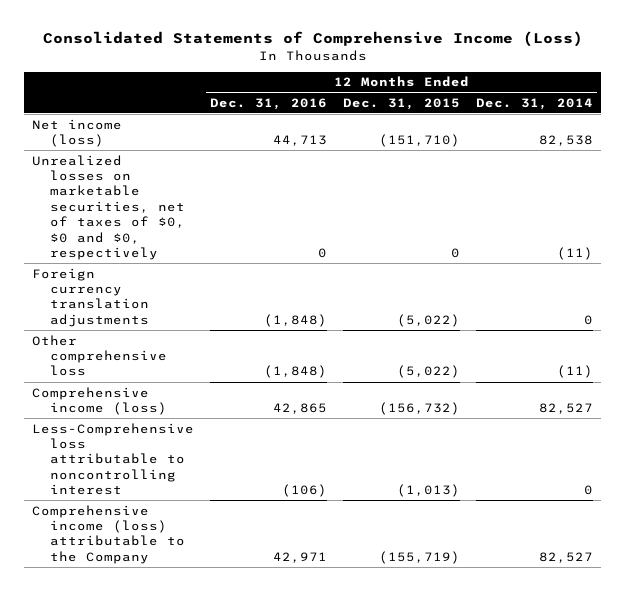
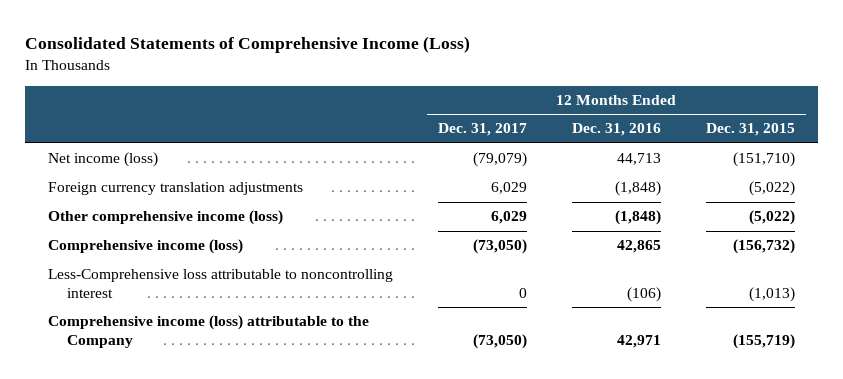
[476,97,594,110] Dec. 31, 2014 -> none
none -> [437,123,527,137] Dec. 31, 2017
[32,154,186,261] Unrealized losses on marketable securities, net of taxes of $0, $0 and $0, respectively -> none
[32,334,168,377] Other comprehensive loss -> [47,210,283,226] Other comprehensive income (loss)

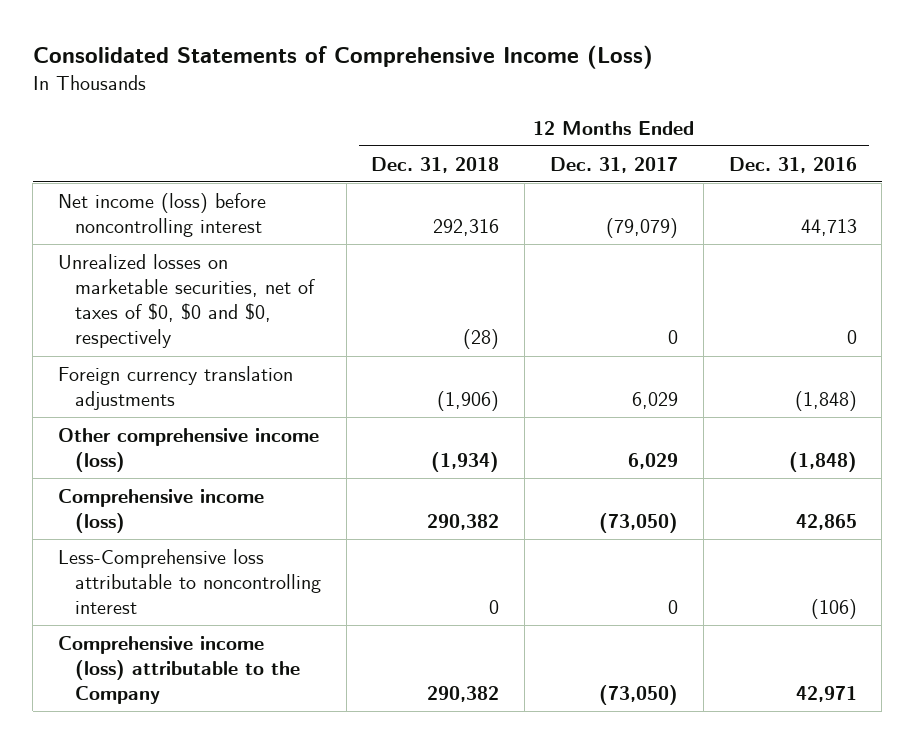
[705,123,795,137] Dec. 31, 2015 -> none
none -> [371,156,500,173] Dec. 31, 2018
[47,152,158,168] Net income (loss) -> [57,192,266,238] Net income (loss) before noncontrolling interest
none -> [57,253,315,349] Unrealized losses on marketable securities, net of taxes of $0, $0 and $0, respectively

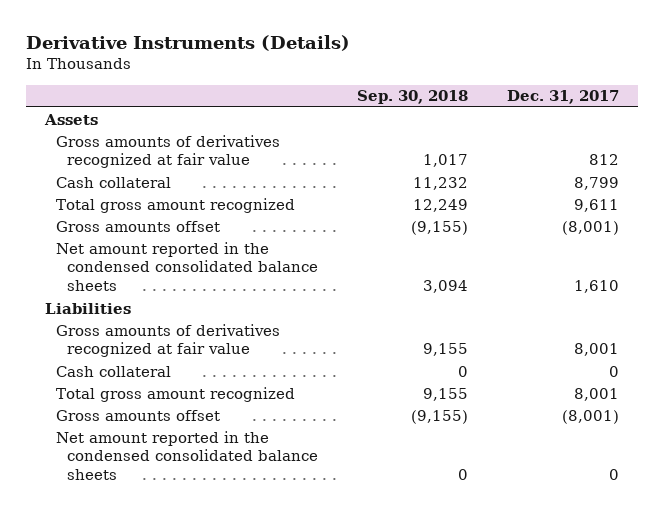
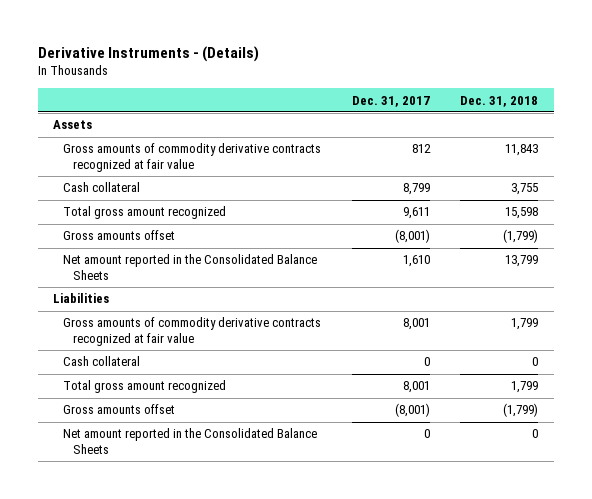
[25,35,350,52] Derivative Instruments (Details) -> [37,45,259,62] Derivative Instruments - (Details)
[356,90,468,105] Sep. 30, 2018 -> none
none -> [460,95,539,107] Dec. 31, 2018
[56,134,281,169] Gross amounts of derivatives recognized at fair value -> [63,143,322,173] Gross amounts of commodity derivative contracts recognized at fair value
[56,241,318,291] Net amount reported in the condensed consolidated balance sheets -> [63,254,318,281] Net amount reported in the Consolidated Balance Sheets
[56,323,281,358] Gross amounts of derivatives recognized at fair value -> [63,317,322,347] Gross amounts of commodity derivative contracts recognized at fair value
[56,430,318,480] Net amount reported in the condensed consolidated balance sheets -> [63,428,318,455] Net amount reported in the Consolidated Balance Sheets

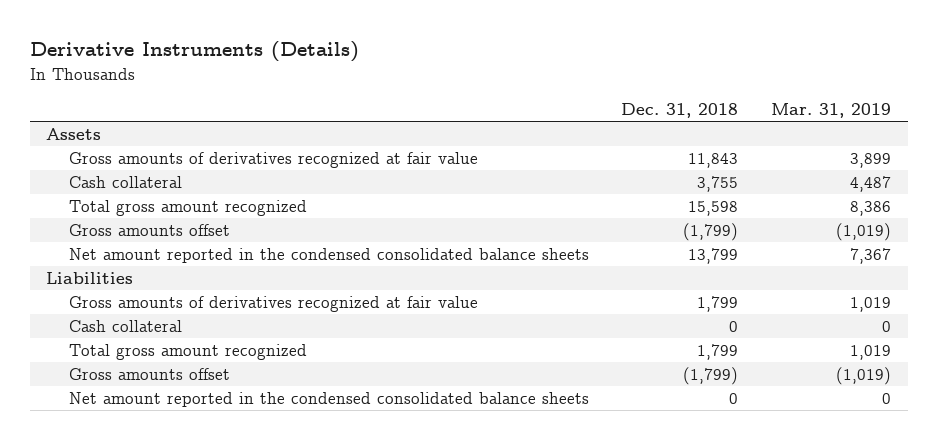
[37,45,259,62] Derivative Instruments - (Details) -> [29,41,359,63] Derivative Instruments (Details)
[351,95,430,107] Dec. 31, 2017 -> none
none -> [771,102,892,118] Mar. 31, 2019
[63,143,322,173] Gross amounts of commodity derivative contracts recognized at fair value -> [68,152,478,169] Gross amounts of derivatives recognized at fair value
[63,254,318,281] Net amount reported in the Consolidated Balance Sheets -> [68,248,589,264] Net amount reported in the condensed consolidated balance sheets
[63,317,322,347] Gross amounts of commodity derivative contracts recognized at fair value -> [68,296,478,313] Gross amounts of derivatives recognized at fair value
[63,428,318,455] Net amount reported in the Consolidated Balance Sheets -> [68,392,589,408] Net amount reported in the condensed consolidated balance sheets

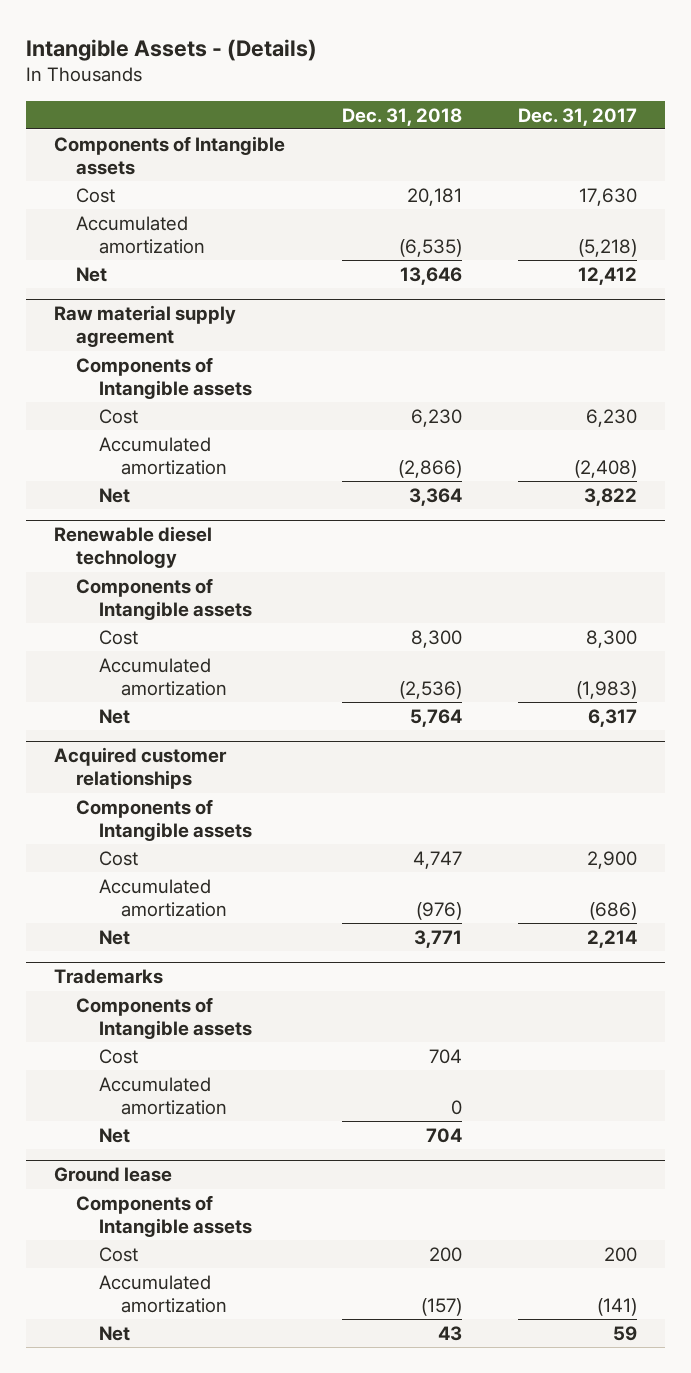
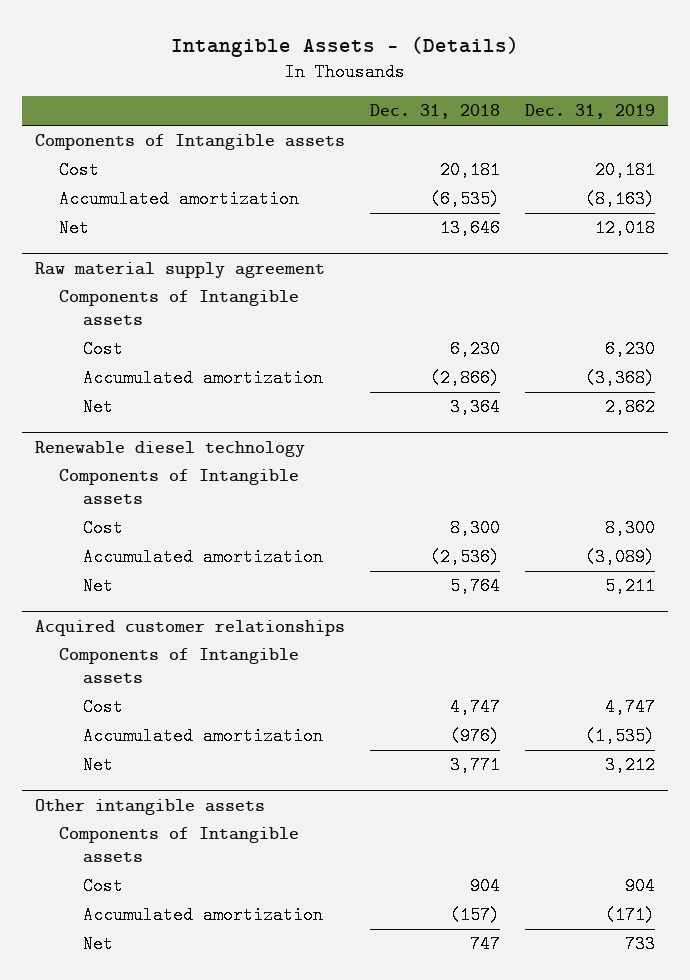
[518,107,638,126] Dec. 31, 2017 -> none
none -> [525,104,656,120] Dec. 31, 2019
[54,969,164,985] Trademarks -> none
[76,997,252,1039] Components of Intangible assets -> none
[98,1049,138,1065] Cost -> none
[98,1077,228,1115] Accumulated amortization -> none
[98,1128,130,1144] Net -> none
[54,1167,173,1183] Ground lease -> none
none -> [34,798,265,815] Other intangible assets
[428,1247,462,1263] 200 -> [470,877,501,896] 904
[437,1326,462,1342] 43 -> [470,935,501,954] 747

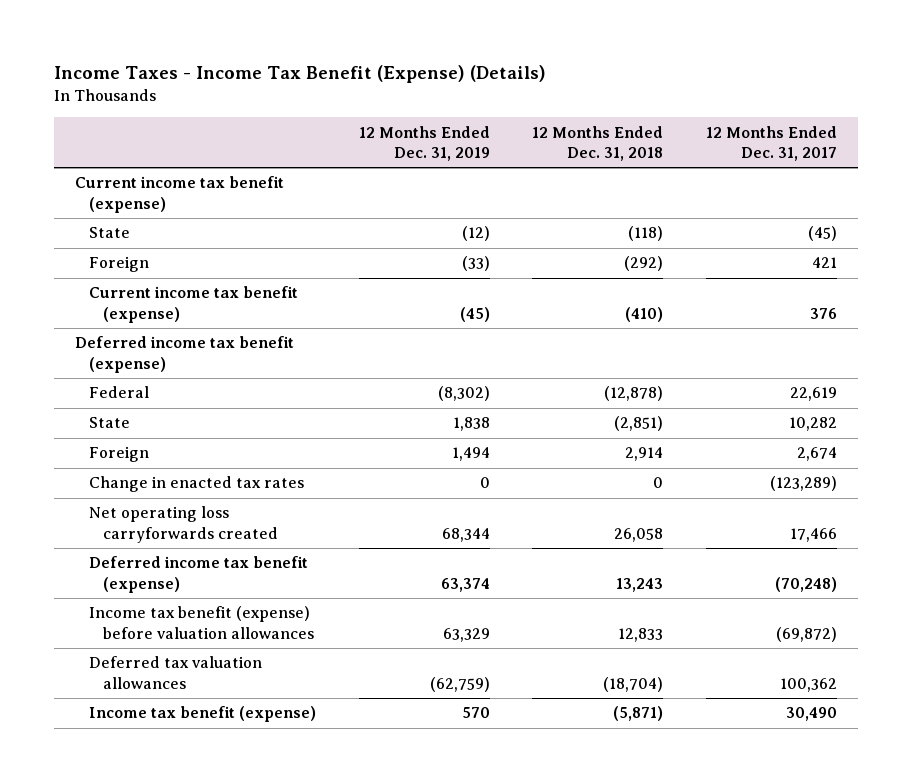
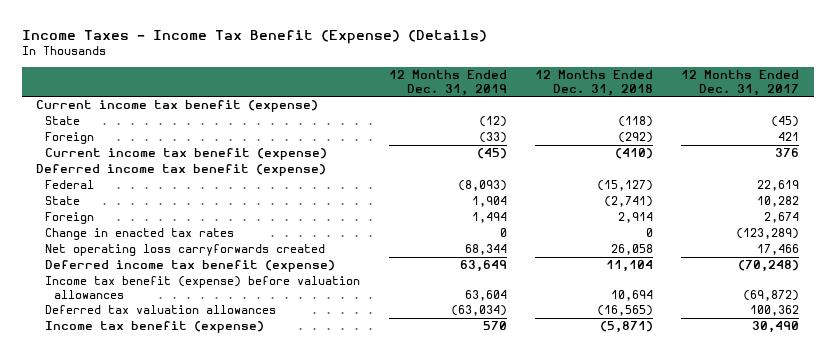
[437,386,490,402] (8,302) -> [457,180,507,192] (8,093)
[604,386,664,402] (12,878) -> [597,180,654,192] (15,127)
[452,417,490,432] 1,838 -> [471,196,507,208] 1,904
[614,416,664,432] (2,851) -> [604,196,654,208] (2,741)
[440,577,490,592] 63,374 -> [459,260,507,273] 63,649
[616,577,664,592] 13,243 -> [606,260,654,273] 11,104
[442,627,490,642] 63,329 -> [464,289,507,301] 63,604
[618,627,664,642] 12,833 -> [611,289,654,301] 10,694
[429,676,490,692] (62,759) -> [450,305,507,317] (63,034)
[603,676,664,692] (18,704) -> [597,305,654,317] (16,565)

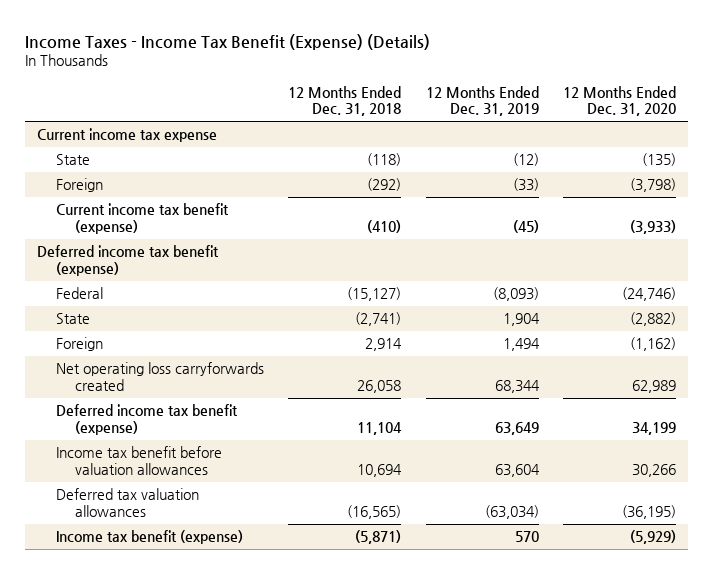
[681,70,800,96] 12 Months Ended Dec. 31, 2017 -> none
none -> [562,85,676,117] 12 Months Ended Dec. 31, 2020
[36,100,319,113] Current income tax benefit (expense) -> [37,128,218,143] Current income tax expense
[45,228,235,241] Change in enacted tax rates -> none
[45,276,361,299] Income tax benefit (expense) before valuation allowances -> [56,446,223,476] Income tax benefit before valuation allowances

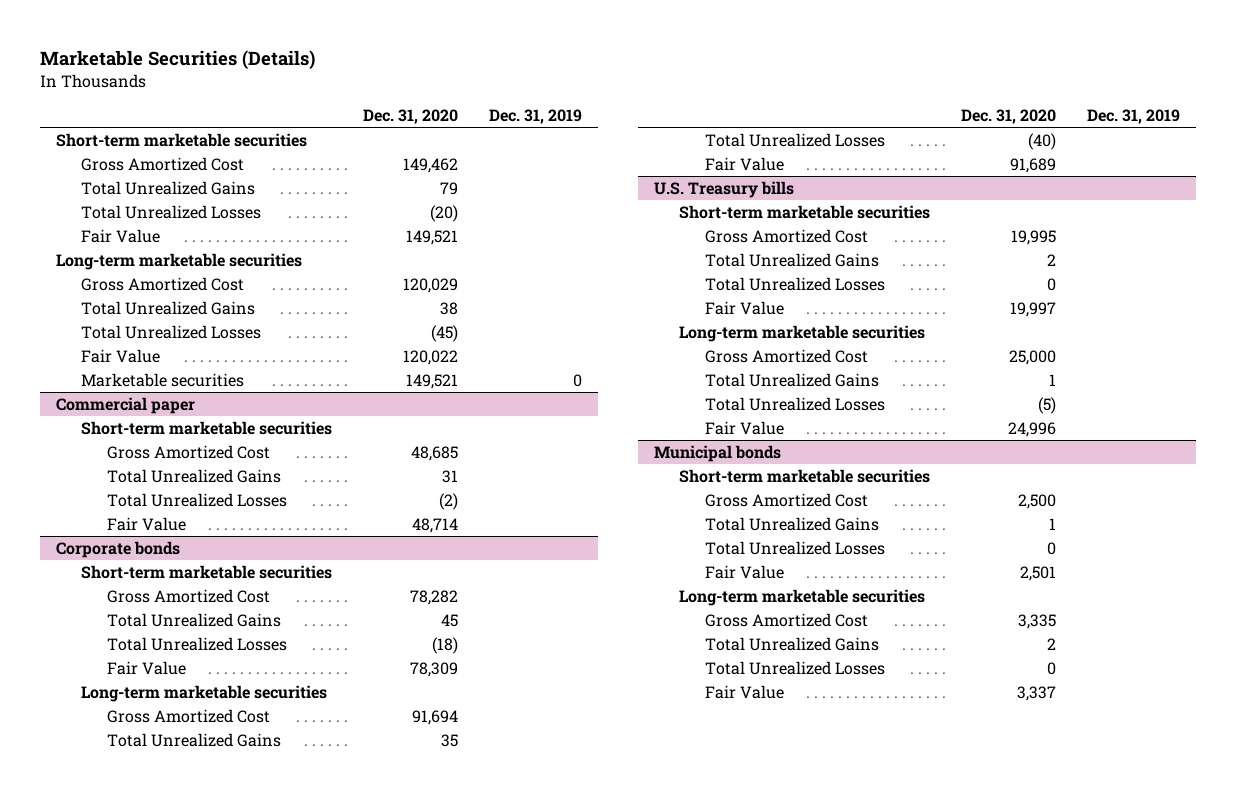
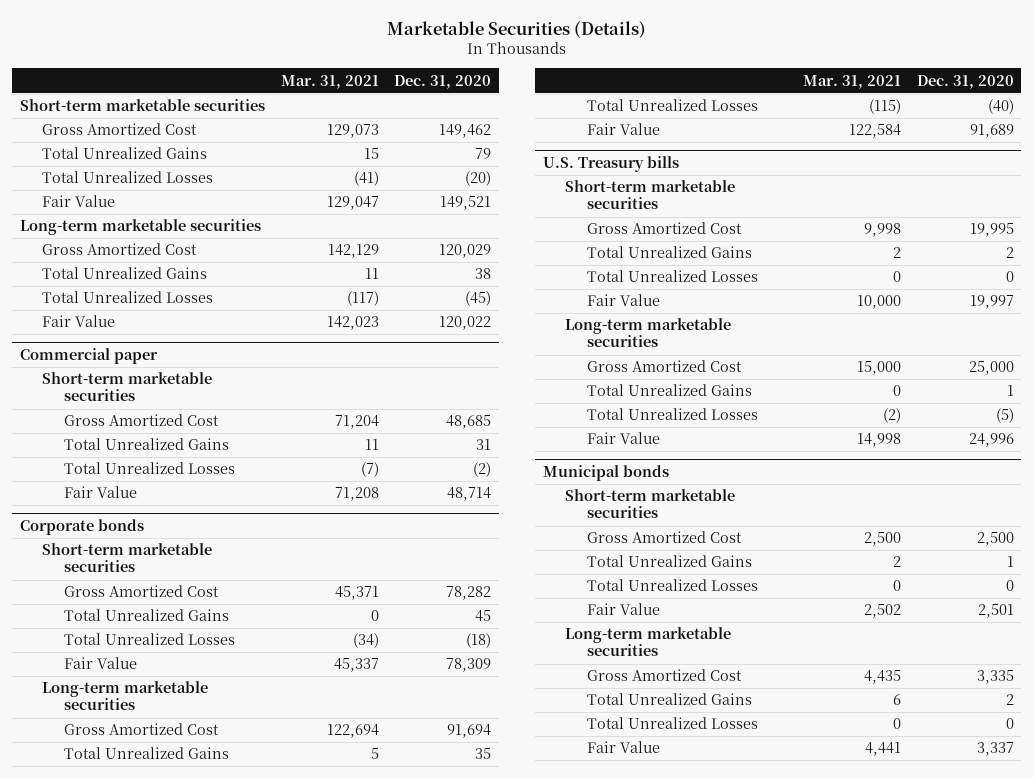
[489,108,583,124] Dec. 31, 2019 -> none
none -> [280,74,379,89] Mar. 31, 2021
[81,372,245,387] Marketable securities -> none

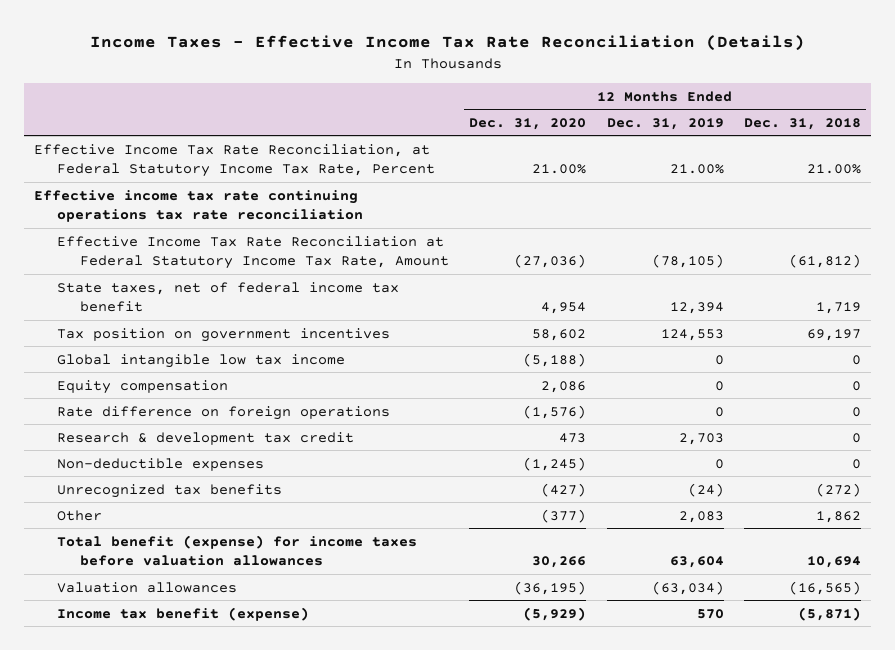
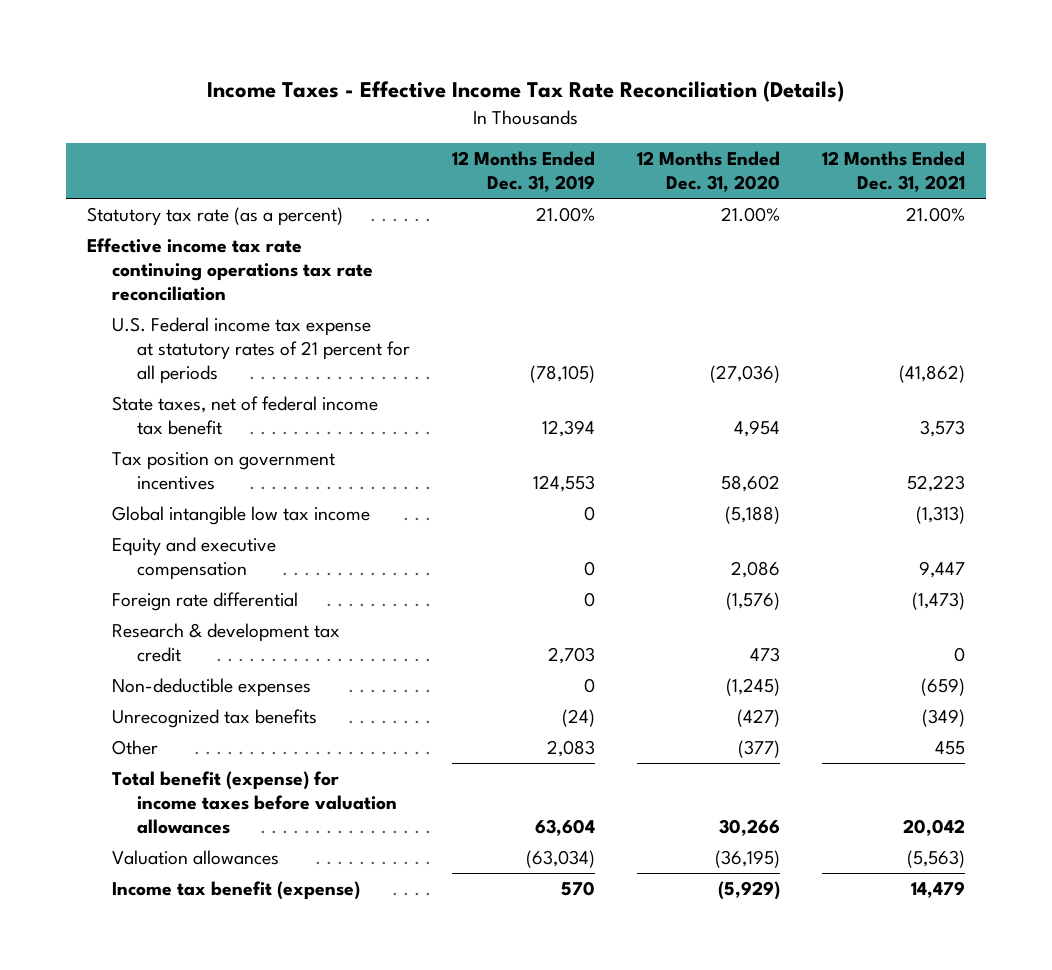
[744,117,862,130] Dec. 31, 2018 -> none
none -> [821,151,965,193] 12 Months Ended Dec. 31, 2021
[33,143,435,178] Effective Income Tax Rate Reconciliation, at Federal Statutory Income Tax Rate, Percent -> [87,207,344,227] Statutory tax rate (as a percent)
[56,235,450,270] Effective Income Tax Rate Reconciliation at Federal Statutory Income Tax Rate, Amount -> [112,317,410,384] U.S. Federal income tax expense at statutory rates of 21 percent for all periods
[56,379,228,394] Equity compensation -> [112,537,277,580] Equity and executive compensation
[56,405,390,420] Rate difference on foreign operations -> [112,592,299,612] Foreign rate differential

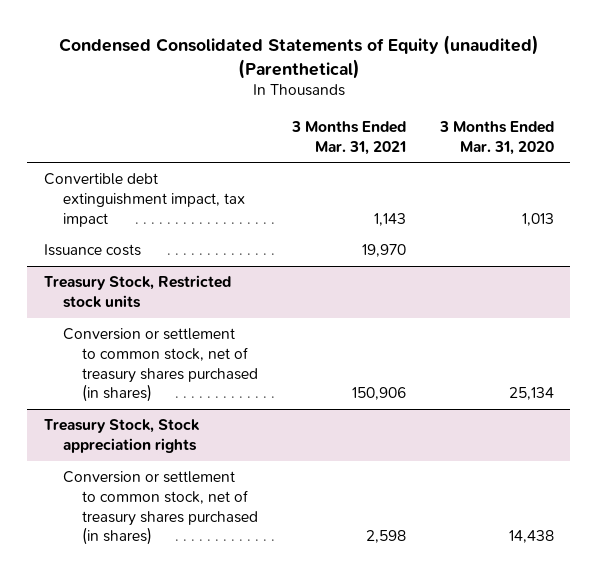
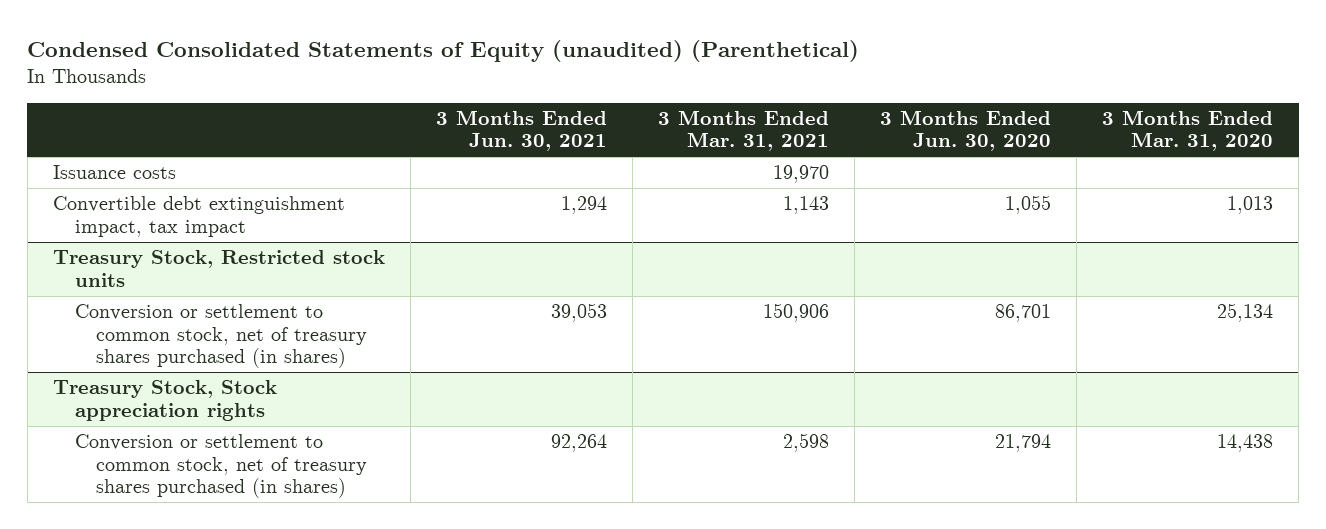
none -> [436,109,608,152] 3 Months Ended Jun. 30, 2021
none -> [880,109,1052,152] 3 Months Ended Jun. 30, 2020
[44,173,246,227] Convertible debt extinguishment impact, tax impact -> [52,196,345,237] Convertible debt extinguishment impact, tax impact

